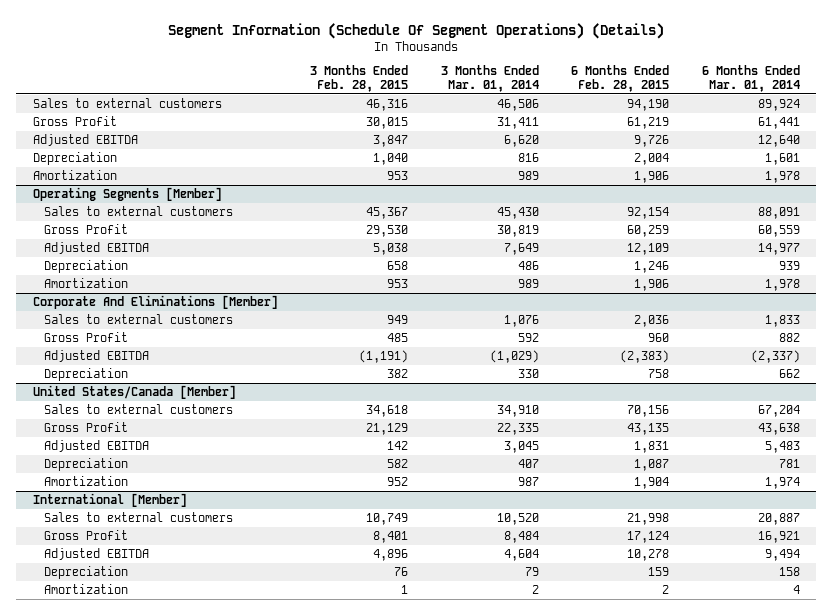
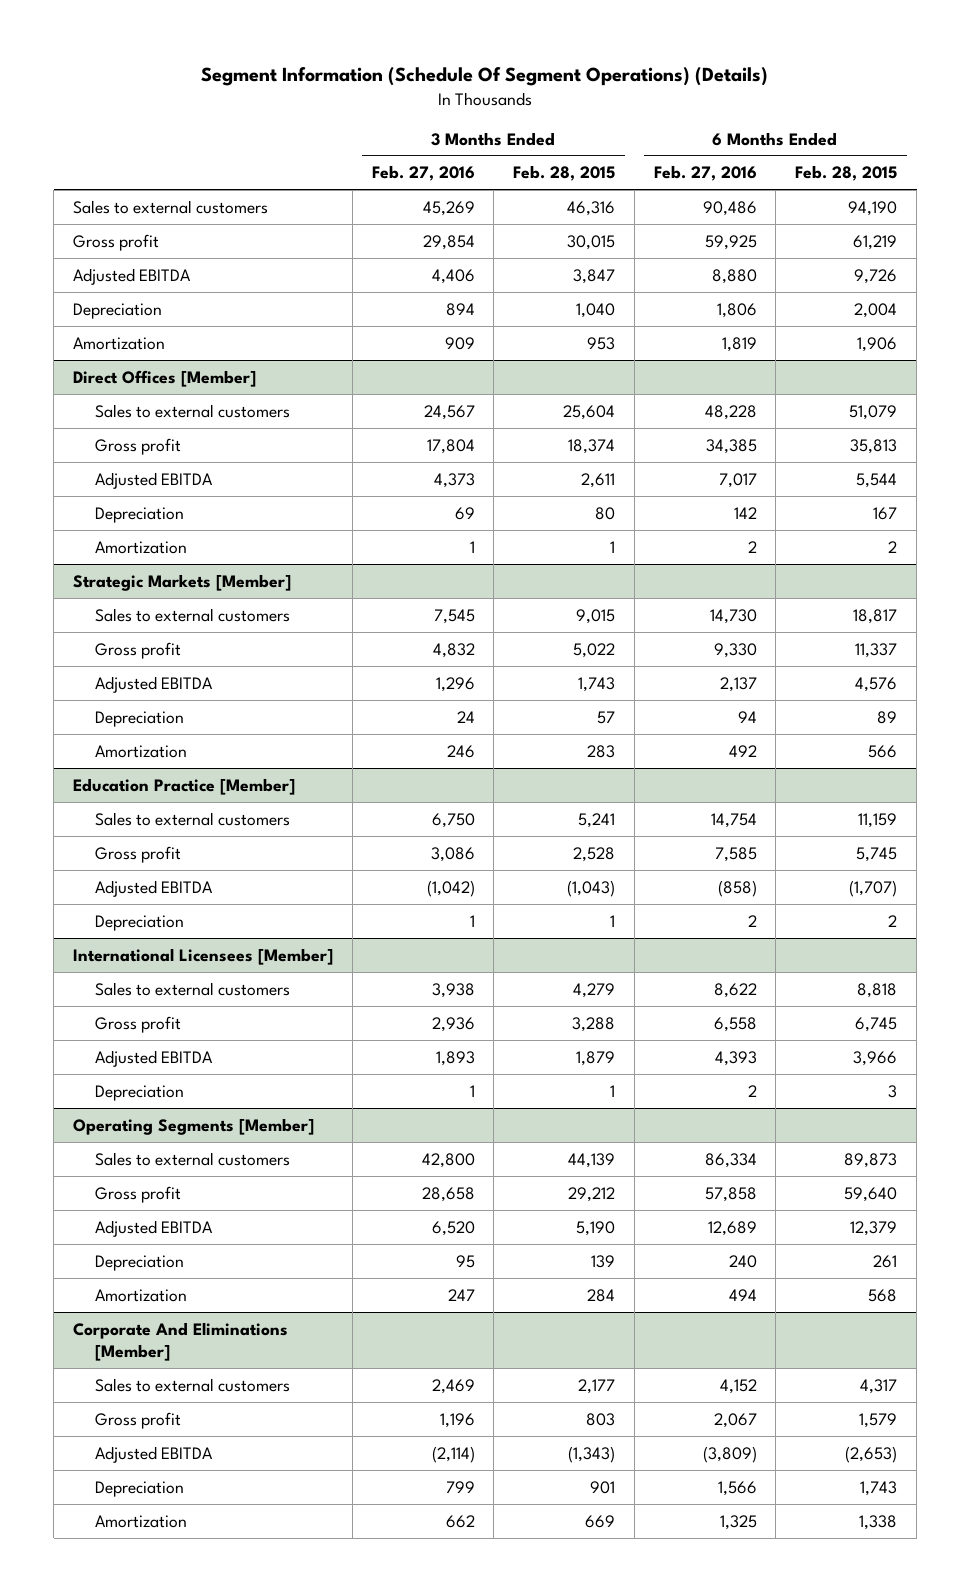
[440,65,539,93] 3 Months Ended Mar. 01, 2014 -> none
[701,65,800,93] 6 Months Ended Mar. 01, 2014 -> none
none -> [371,165,475,182] Feb. 27, 2016
none -> [653,165,757,182] Feb. 27, 2016
[32,115,117,126] Gross Profit -> [73,233,160,251] Gross profit
none -> [73,369,257,387] Direct Offices [Member]
none -> [95,403,291,418] Sales to external customers
none -> [95,437,182,455] Gross profit
none -> [95,471,214,489] Adjusted EBITDA
none -> [95,506,185,523] Depreciation
none -> [95,540,188,554] Amortization
none -> [73,573,292,591] Strategic Markets [Member]
none -> [95,607,291,622] Sales to external customers
none -> [95,641,182,659] Gross profit
none -> [95,675,214,693] Adjusted EBITDA
none -> [95,710,185,727] Depreciation
none -> [95,744,188,758] Amortization
none -> [73,777,296,795] Education Practice [Member]
none -> [95,811,291,826] Sales to external customers
none -> [95,845,182,863] Gross profit
none -> [95,879,214,897] Adjusted EBITDA
none -> [95,914,185,931] Depreciation
none -> [73,947,334,965] International Licensees [Member]
none -> [95,981,291,996] Sales to external customers
none -> [95,1015,182,1033] Gross profit
none -> [95,1049,214,1067] Adjusted EBITDA
none -> [95,1084,185,1101] Depreciation
[366,206,409,219] 45,367 -> [568,1152,616,1168] 44,139
[627,206,670,219] 92,154 -> [844,1152,898,1168] 89,873
[44,223,129,234] Gross Profit -> [95,1185,182,1203] Gross profit
[366,224,409,237] 29,530 -> [568,1186,616,1202] 29,212
[627,224,670,237] 60,259 -> [844,1186,898,1202] 59,640
[373,242,409,255] 5,038 -> [576,1220,616,1236] 5,190
[627,242,670,255] 12,109 -> [850,1220,898,1236] 12,379
[387,260,409,270] 658 -> [591,1254,616,1268] 139
[634,260,670,273] 1,246 -> [873,1254,898,1268] 261
[387,278,409,288] 953 -> [587,1288,616,1302] 284
[634,278,670,291] 1,906 -> [868,1288,898,1302] 568
[32,384,236,399] United States/Canada [Member] -> none
[44,403,234,414] Sales to external customers -> none
[44,421,129,432] Gross Profit -> none
[44,439,150,452] Adjusted EBITDA -> none
[44,457,129,471] Depreciation -> none
[32,492,187,507] International [Member] -> none
[44,511,234,522] Sales to external customers -> none
[44,529,129,540] Gross Profit -> none
[44,547,150,560] Adjusted EBITDA -> none
[44,565,129,579] Depreciation -> none
[44,583,129,594] Amortization -> none
[387,314,409,324] 949 -> [578,1378,616,1394] 2,177
[634,314,670,327] 2,036 -> [860,1378,898,1394] 4,317
[44,331,129,342] Gross Profit -> [95,1411,182,1429] Gross profit
[387,332,409,342] 485 -> [586,1412,616,1426] 803
[648,332,670,342] 960 -> [859,1412,898,1428] 1,579
[359,349,409,363] (1,191) -> [568,1445,616,1463] (1,343)
[620,349,670,363] (2,383) -> [845,1445,898,1463] (2,653)
[387,368,409,378] 382 -> [590,1480,616,1494] 901
[648,368,670,378] 758 -> [860,1480,898,1496] 1,743
[387,476,409,486] 952 -> [585,1514,616,1528] 669
[634,476,670,489] 1,904 -> [859,1514,898,1530] 1,338

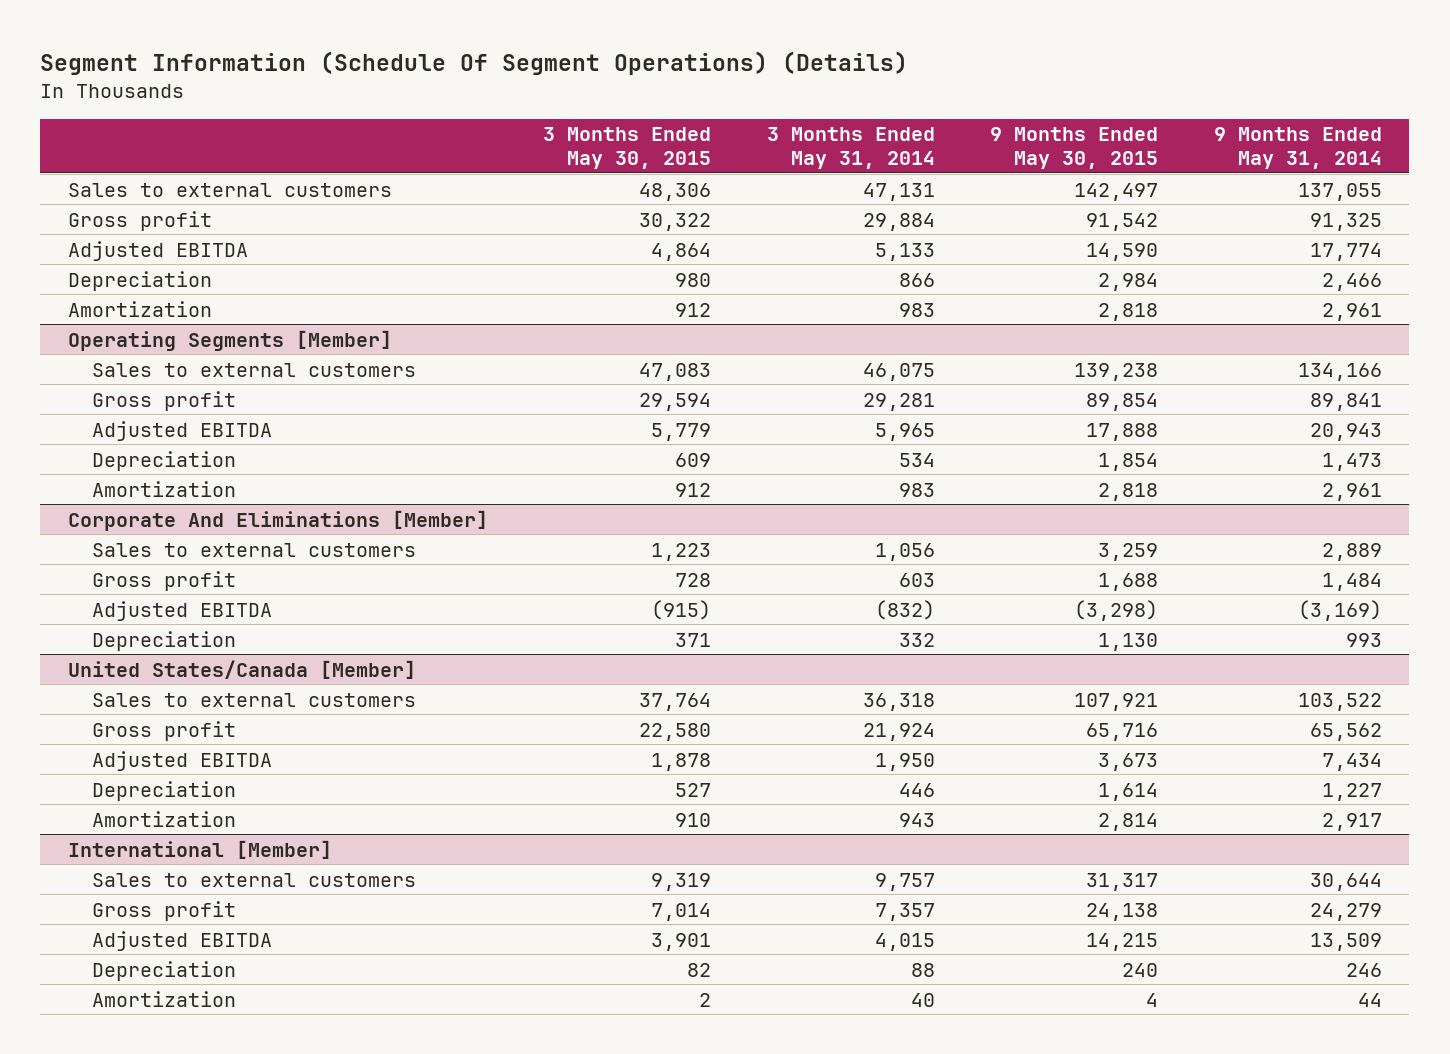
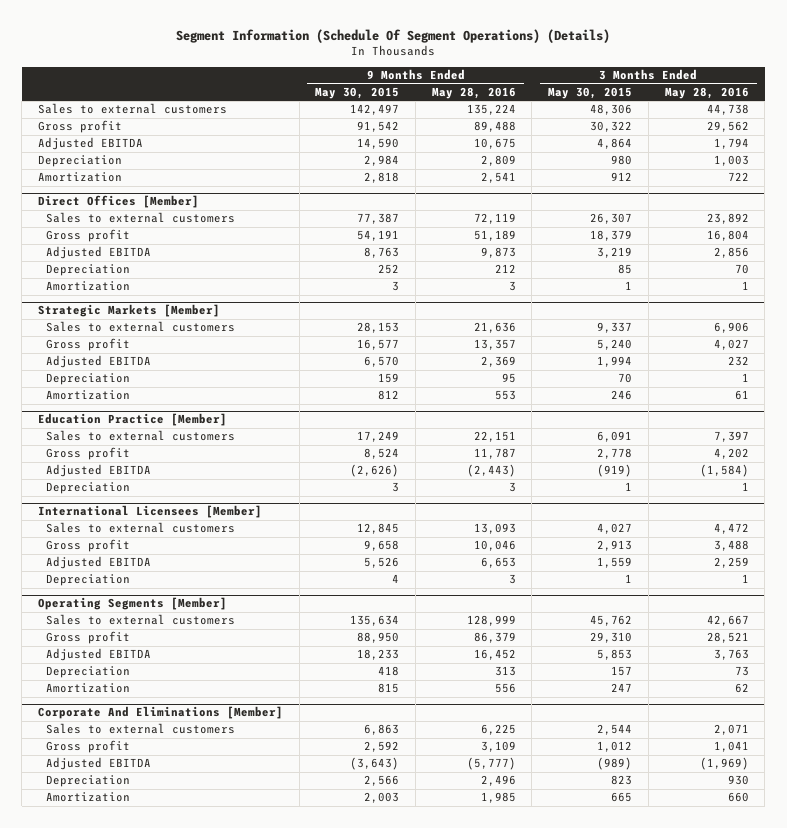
[766,127,935,169] 3 Months Ended May 31, 2014 -> none
[1213,127,1382,169] 9 Months Ended May 31, 2014 -> none
none -> [431,86,516,99] May 28, 2016
none -> [664,86,749,99] May 28, 2016
none -> [38,195,200,209] Direct Offices [Member]
none -> [46,212,236,224] Sales to external customers
none -> [46,229,131,243] Gross profit
none -> [46,246,152,260] Adjusted EBITDA
none -> [46,264,131,277] Depreciation
none -> [46,281,131,292] Amortization
none -> [38,304,221,318] Strategic Markets [Member]
none -> [46,321,236,333] Sales to external customers
none -> [46,338,131,352] Gross profit
none -> [46,355,152,369] Adjusted EBITDA
none -> [46,373,131,386] Depreciation
none -> [46,390,131,401] Amortization
none -> [38,413,228,427] Education Practice [Member]
none -> [46,430,236,442] Sales to external customers
none -> [46,447,131,461] Gross profit
none -> [46,464,152,478] Adjusted EBITDA
none -> [46,482,131,495] Depreciation
none -> [38,505,263,519] International Licensees [Member]
none -> [46,522,236,534] Sales to external customers
none -> [46,539,131,553] Gross profit
none -> [46,556,152,570] Adjusted EBITDA
none -> [46,574,131,587] Depreciation
[639,362,712,381] 47,083 -> [590,615,633,627] 45,762
[1074,362,1159,381] 139,238 -> [350,615,400,627] 135,634
[639,392,712,411] 29,594 -> [590,632,633,644] 29,310
[1086,392,1159,411] 89,854 -> [357,632,400,644] 88,950
[651,422,712,441] 5,779 -> [597,649,633,661] 5,853
[1086,422,1159,441] 17,888 -> [357,649,400,661] 18,233
[675,452,712,467] 609 -> [611,666,633,677] 157
[1098,452,1159,471] 1,854 -> [378,666,400,677] 418
[675,482,712,497] 912 -> [611,683,633,693] 247
[1098,482,1159,501] 2,818 -> [378,683,400,694] 815
[67,659,416,679] United States/Canada [Member] -> none
[91,692,416,707] Sales to external customers -> none
[91,720,236,741] Gross profit -> none
[91,750,272,771] Adjusted EBITDA -> none
[91,780,236,801] Depreciation -> none
[67,839,332,859] International [Member] -> none
[91,872,416,887] Sales to external customers -> none
[91,900,236,921] Gross profit -> none
[91,930,272,951] Adjusted EBITDA -> none
[91,960,236,981] Depreciation -> none
[91,990,236,1007] Amortization -> none
[651,542,712,561] 1,223 -> [597,724,633,736] 2,544
[1098,542,1159,561] 3,259 -> [364,724,400,736] 6,863
[675,572,712,587] 728 -> [597,741,633,753] 1,012
[1098,572,1159,591] 1,688 -> [364,741,400,753] 2,592
[651,599,712,620] (915) -> [597,757,633,771] (989)
[1074,599,1159,621] (3,298) -> [350,757,400,771] (3,643)
[675,632,712,647] 371 -> [611,775,633,786] 823
[1098,632,1159,651] 1,130 -> [364,775,400,787] 2,566
[675,812,712,827] 910 -> [611,792,633,803] 665
[1098,812,1159,831] 2,814 -> [364,792,400,804] 2,003

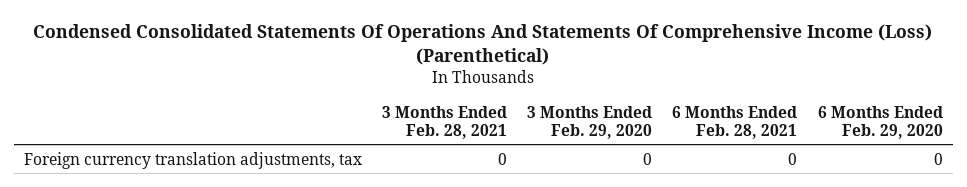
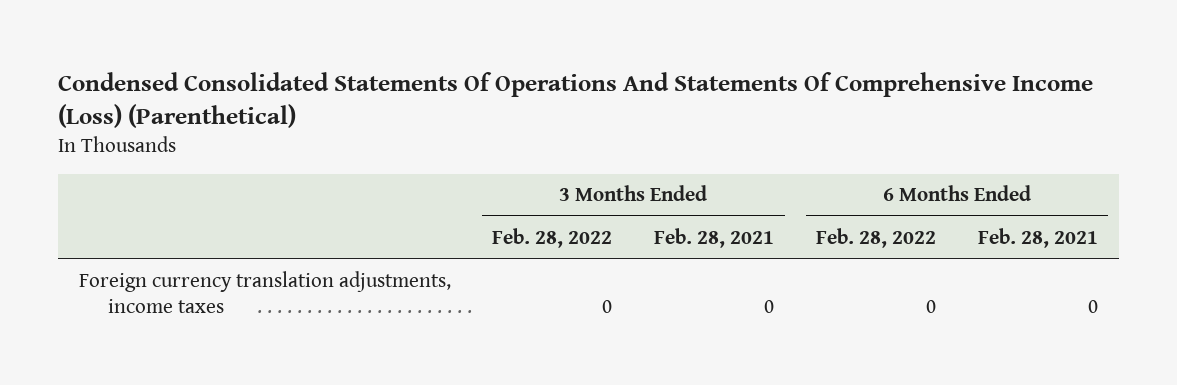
[527,105,653,139] 3 Months Ended Feb. 29, 2020 -> none
[817,105,943,139] 6 Months Ended Feb. 29, 2020 -> none
none -> [492,227,613,248] Feb. 28, 2022
none -> [816,227,937,248] Feb. 28, 2022
[24,151,363,169] Foreign currency translation adjustments, tax -> [78,270,451,313] Foreign currency translation adjustments, income taxes

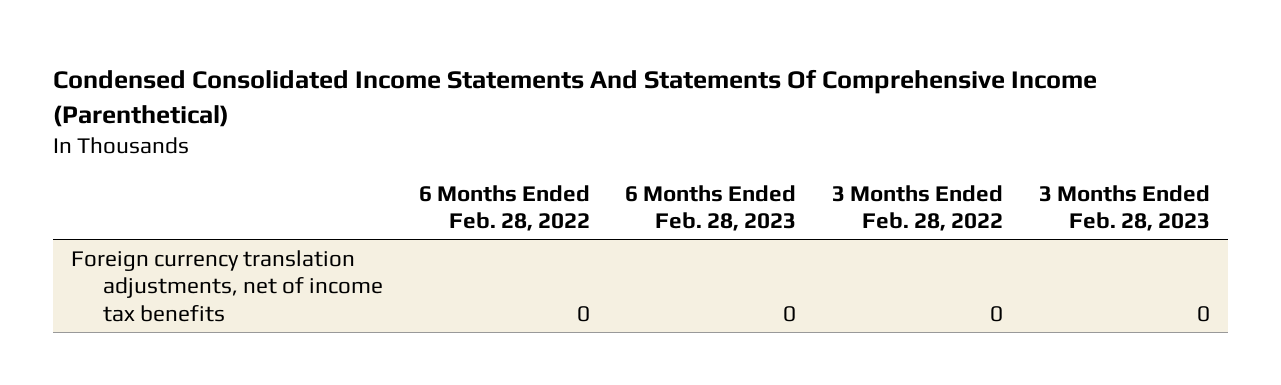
[57,71,1093,128] Condensed Consolidated Statements Of Operations And Statements Of Comprehensive Income (Loss) (Parenthetical) -> [52,68,1097,127] Condensed Consolidated Income Statements And Statements Of Comprehensive Income (Parenthetical)
[654,227,775,248] Feb. 28, 2021 -> none
[977,227,1098,248] Feb. 28, 2021 -> none
none -> [625,184,797,232] 6 Months Ended Feb. 28, 2023
none -> [1039,184,1211,232] 3 Months Ended Feb. 28, 2023
[78,270,451,313] Foreign currency translation adjustments, income taxes -> [70,249,383,323] Foreign currency translation adjustments, net of income tax benefits

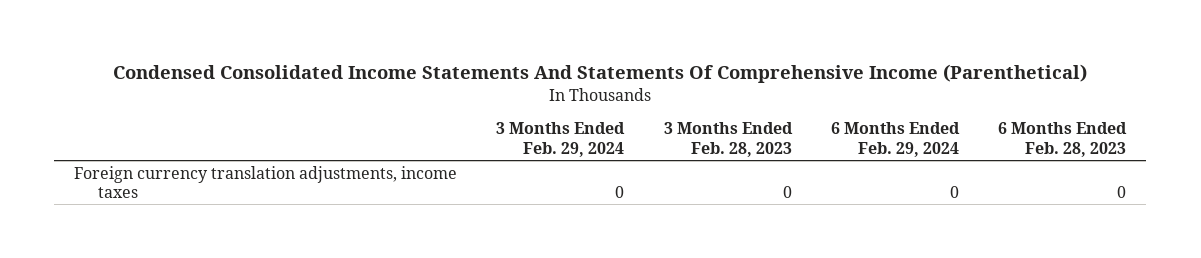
[418,184,590,232] 6 Months Ended Feb. 28, 2022 -> none
[832,184,1004,232] 3 Months Ended Feb. 28, 2022 -> none
none -> [496,122,626,158] 3 Months Ended Feb. 29, 2024
none -> [831,122,961,158] 6 Months Ended Feb. 29, 2024
[70,249,383,323] Foreign currency translation adjustments, net of income tax benefits -> [74,165,458,199] Foreign currency translation adjustments, income taxes

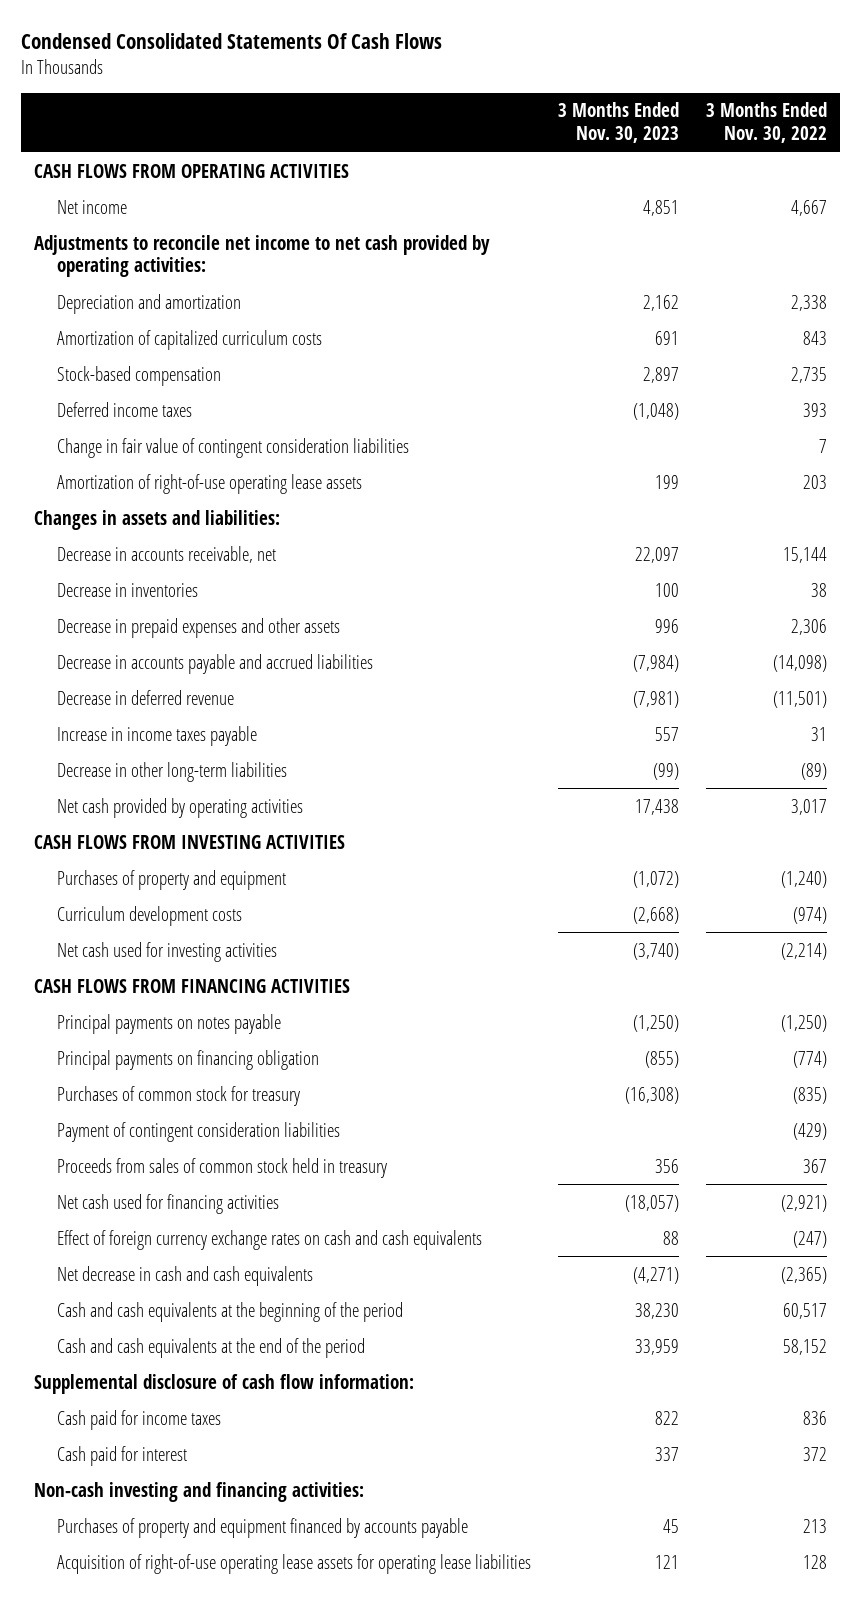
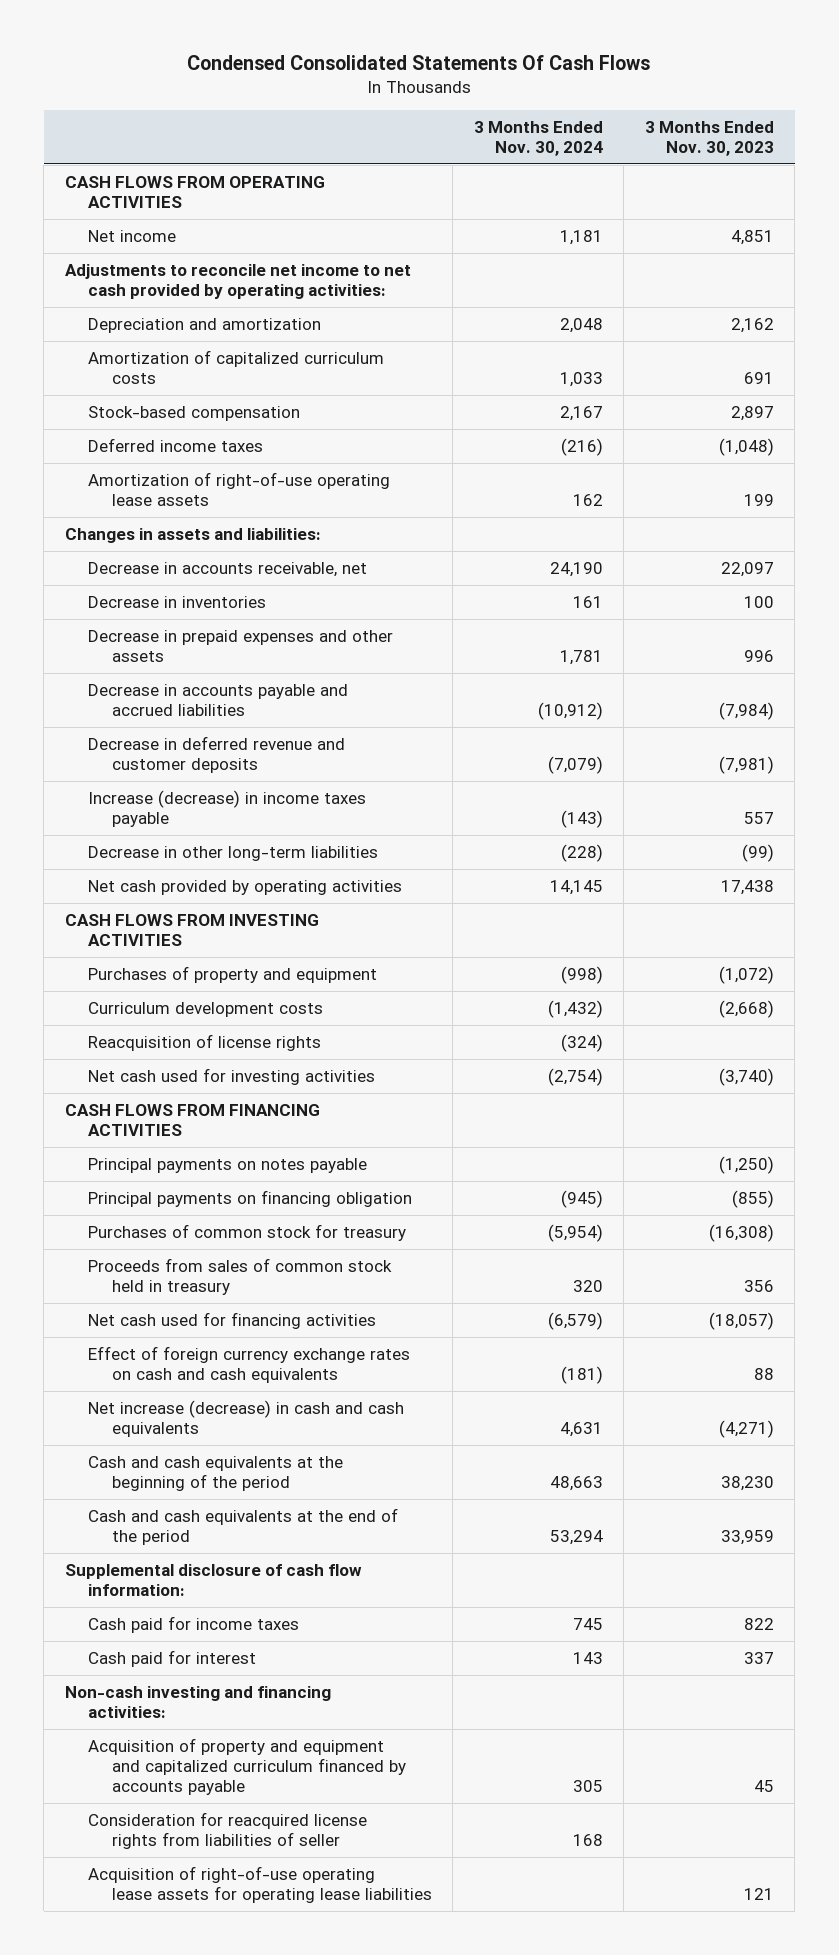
[705,102,827,143] 3 Months Ended Nov. 30, 2022 -> none
none -> [473,121,603,157] 3 Months Ended Nov. 30, 2024
[57,437,410,458] Change in fair value of contingent consideration liabilities -> none
[57,689,235,705] Decrease in deferred revenue -> [88,735,346,773] Decrease in deferred revenue and customer deposits
[57,725,258,746] Increase in income taxes payable -> [88,789,367,827] Increase (decrease) in income taxes payable
none -> [88,1033,322,1051] Reacquisition of license rights
[57,1121,341,1142] Payment of contingent consideration liabilities -> none
[57,1265,314,1286] Net decrease in cash and cash equivalents -> [88,1399,405,1437] Net increase (decrease) in cash and cash equivalents
[57,1517,469,1538] Purchases of property and equipment financed by accounts payable -> [88,1737,406,1796] Acquisition of property and equipment and capitalized curriculum financed by accounts payable
none -> [88,1811,368,1849] Consideration for reacquired license rights from liabilities of seller

